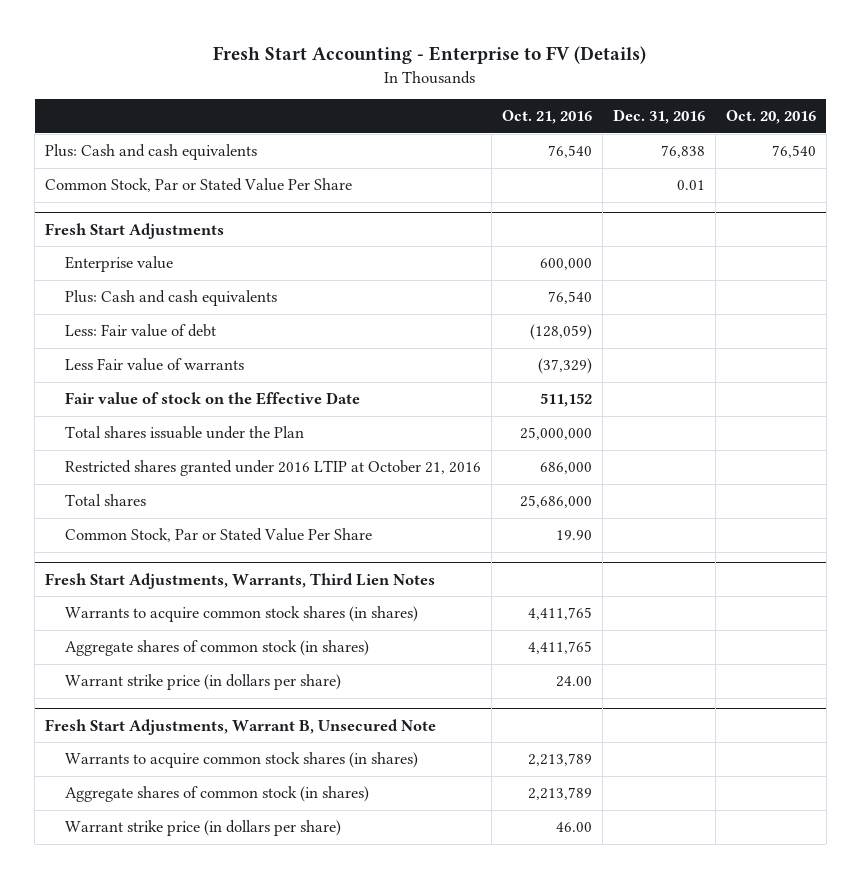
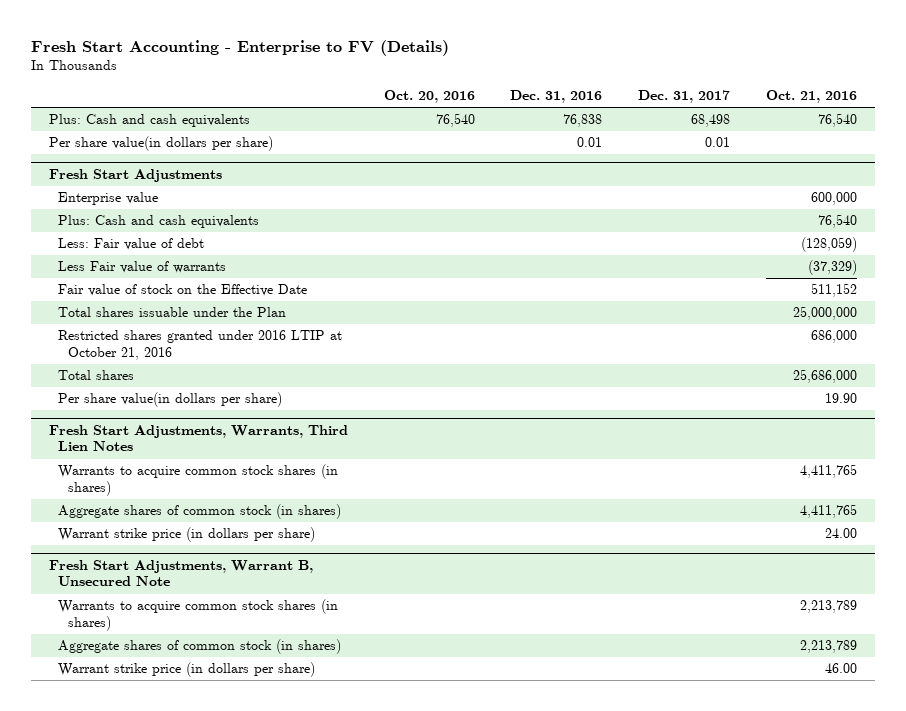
none -> [638,89,731,103] Dec. 31, 2017
[45,178,353,193] Common Stock, Par or Stated Value Per Share -> [48,136,273,152] Per share value(in dollars per share)
[64,528,372,543] Common Stock, Par or Stated Value Per Share -> [58,392,283,408] Per share value(in dollars per share)

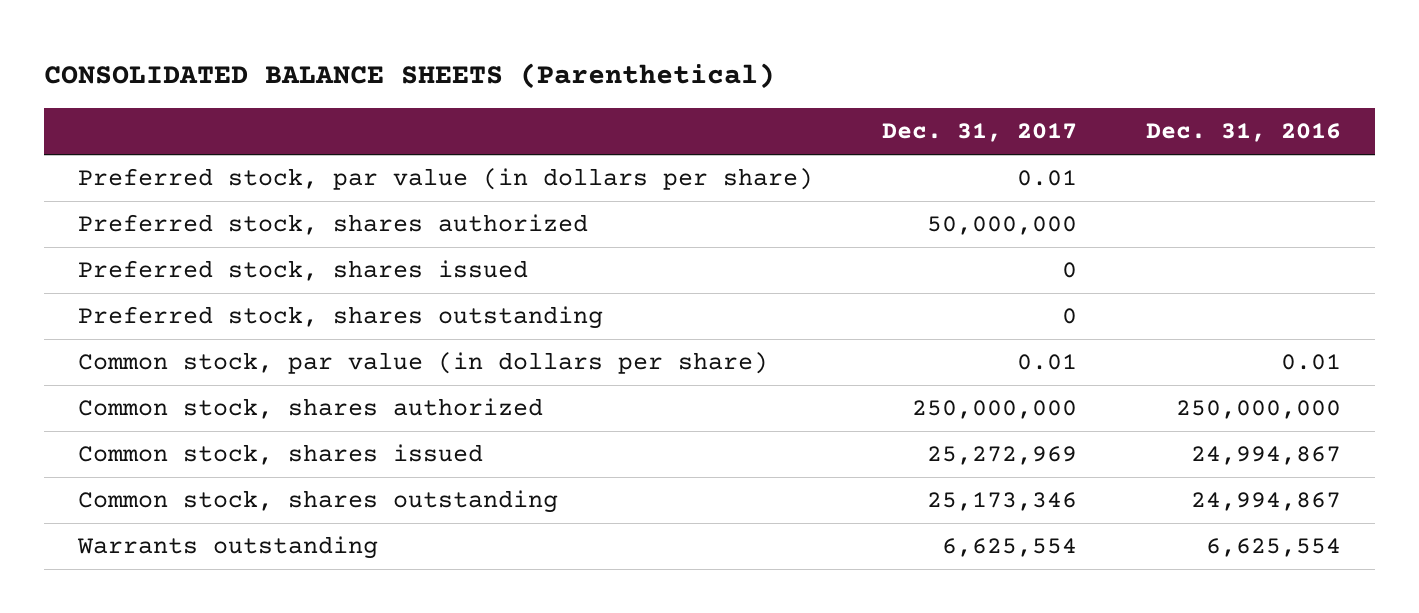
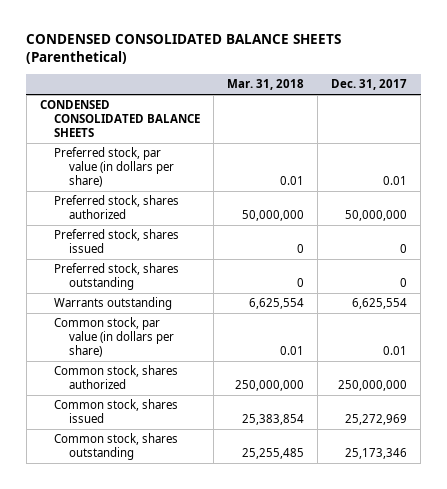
[44,62,776,89] CONSOLIDATED BALANCE SHEETS (Parenthetical) -> [26,34,342,65] CONDENSED CONSOLIDATED BALANCE SHEETS (Parenthetical)
[1145,123,1341,143] Dec. 31, 2016 -> none
none -> [227,79,305,91] Mar. 31, 2018
none -> [39,100,201,137] CONDENSED CONSOLIDATED BALANCE SHEETS
[77,536,379,560] Warrants outstanding -> [54,297,173,311] Warrants outstanding

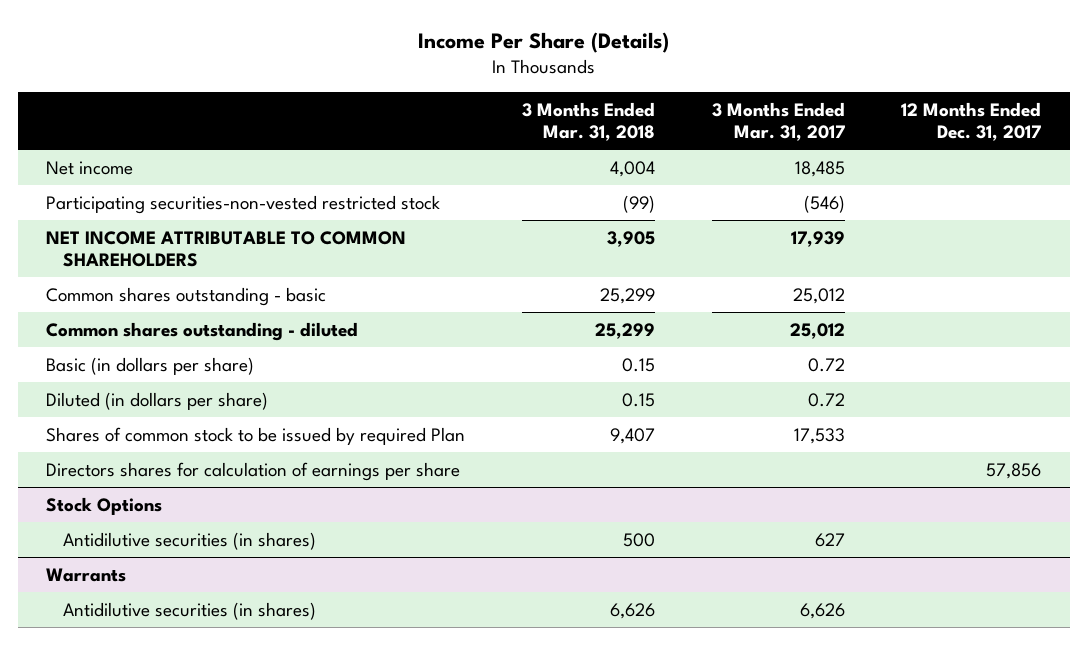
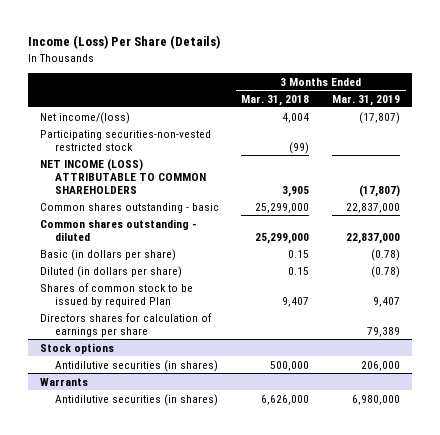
[417,31,669,53] Income Per Share (Details) -> [28,35,221,50] Income (Loss) Per Share (Details)
[711,102,845,142] 3 Months Ended Mar. 31, 2017 -> none
[901,102,1042,142] 12 Months Ended Dec. 31, 2017 -> none
none -> [332,94,401,106] Mar. 31, 2019
[46,160,134,175] Net income -> [39,111,130,124] Net income/(loss)
[46,230,407,267] NET INCOME ATTRIBUTABLE TO COMMON SHAREHOLDERS -> [39,158,206,194] NET INCOME (LOSS) ATTRIBUTABLE TO COMMON SHAREHOLDERS
[599,287,655,304] 25,299 -> [255,202,310,213] 25,299,000
[594,322,655,339] 25,299 -> [255,232,310,244] 25,299,000
[46,496,163,515] Stock Options -> [39,342,114,354] Stock options
[622,532,655,547] 500 -> [270,360,310,371] 500,000
[609,602,655,619] 6,626 -> [261,394,310,405] 6,626,000

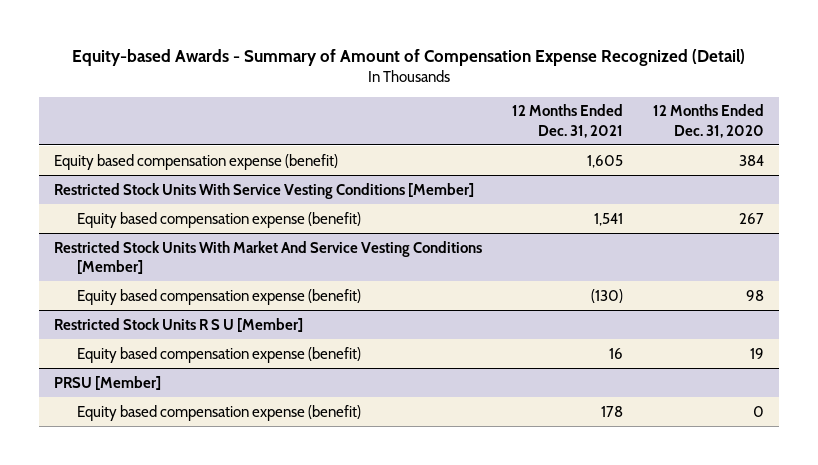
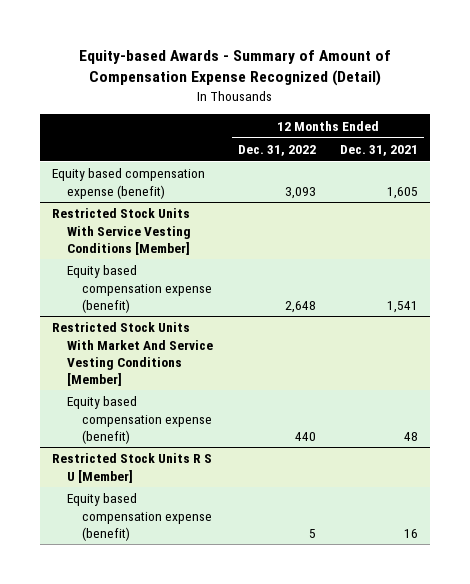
[652,104,764,138] 12 Months Ended Dec. 31, 2020 -> none
none -> [237,144,316,156] Dec. 31, 2022
[591,288,624,303] (130) -> [403,431,418,441] 48
[54,375,162,390] PRSU [Member] -> none
[76,404,361,421] Equity based compensation expense (benefit) -> none

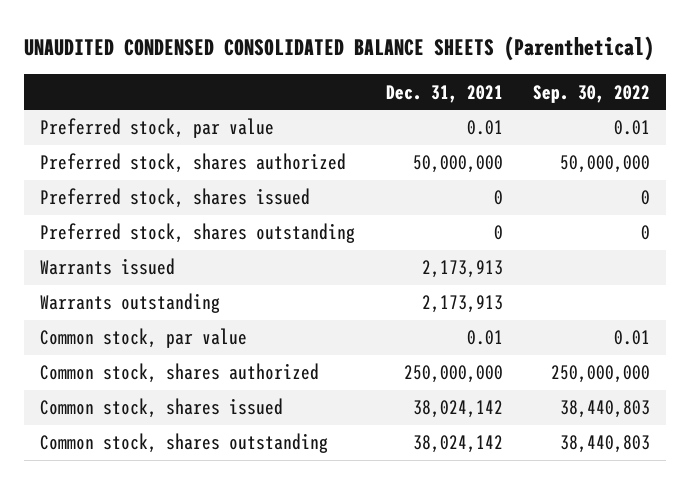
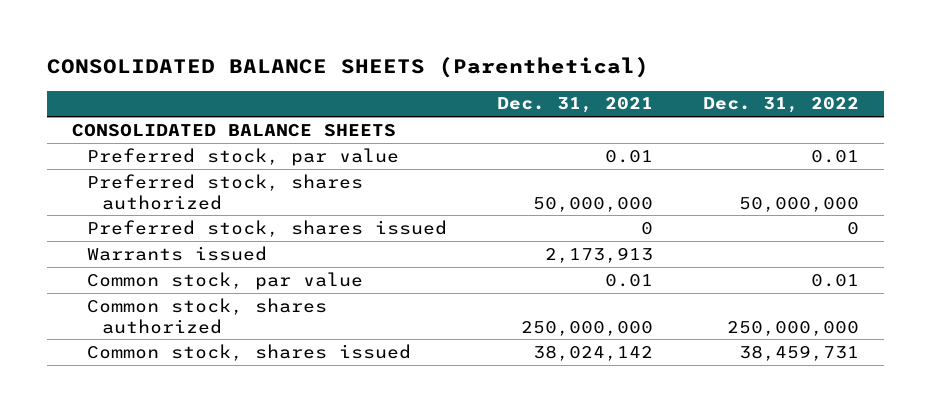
[24,35,655,61] UNAUDITED CONDENSED CONSOLIDATED BALANCE SHEETS (Parenthetical) -> [46,57,649,79] CONSOLIDATED BALANCE SHEETS (Parenthetical)
[533,84,651,103] Sep. 30, 2022 -> none
none -> [702,97,859,114] Dec. 31, 2022
none -> [71,123,396,137] CONSOLIDATED BALANCE SHEETS
[39,223,355,244] Preferred stock, shares outstanding -> none
[39,293,220,314] Warrants outstanding -> none
[39,433,328,454] Common stock, shares outstanding -> none

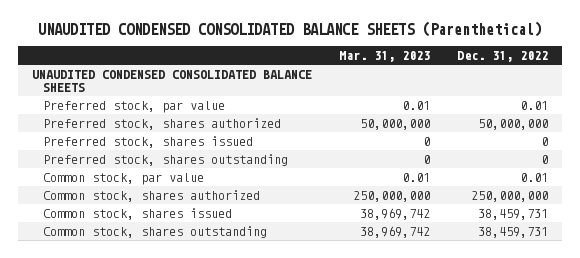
[46,57,649,79] CONSOLIDATED BALANCE SHEETS (Parenthetical) -> [38,21,543,38] UNAUDITED CONDENSED CONSOLIDATED BALANCE SHEETS (Parenthetical)
[496,97,653,114] Dec. 31, 2021 -> none
none -> [339,50,431,62] Mar. 31, 2023
[71,123,396,137] CONSOLIDATED BALANCE SHEETS -> [32,70,313,92] UNAUDITED CONDENSED CONSOLIDATED BALANCE SHEETS
[86,245,267,261] Warrants issued -> none
none -> [43,154,289,167] Preferred stock, shares outstanding
none -> [43,226,268,239] Common stock, shares outstanding

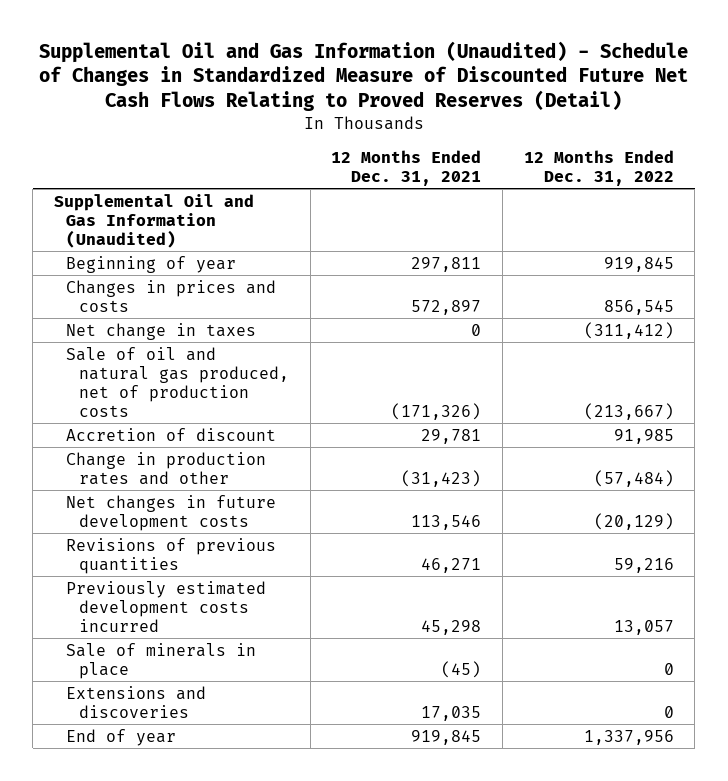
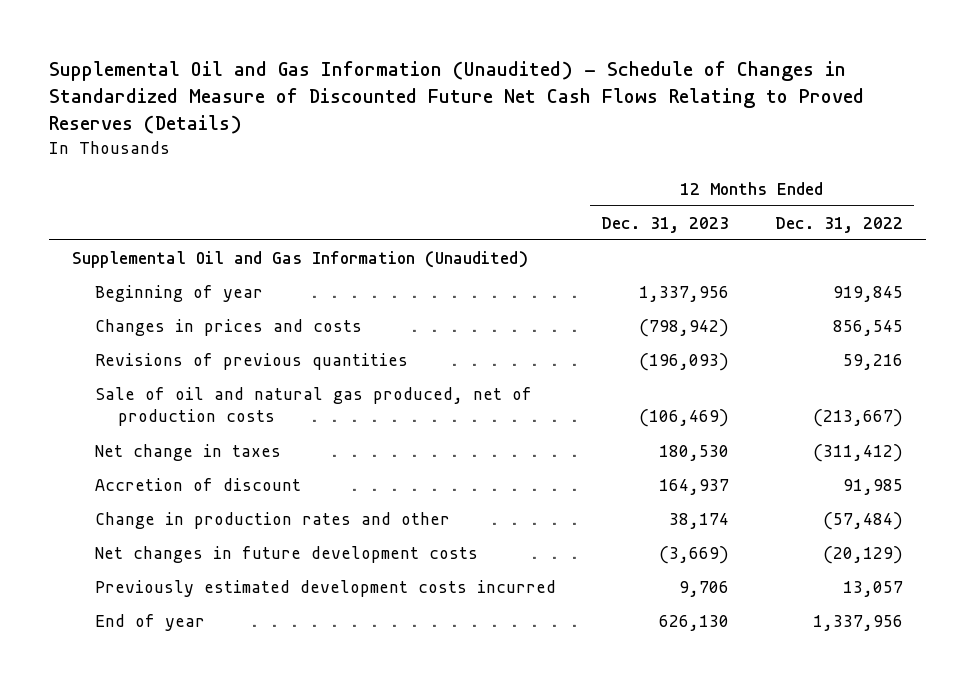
[38,40,688,112] Supplemental Oil and Gas Information (Unaudited) - Schedule of Changes in Standardized Measure of Discounted Future Net Cash Flows Relating to Proved Reserves (Detail) -> [48,60,864,135] Supplemental Oil and Gas Information (Unaudited) - Schedule of Changes in Standardized Measure of Discounted Future Net Cash Flows Relating to Proved Reserves (Details)
[331,149,482,186] 12 Months Ended Dec. 31, 2021 -> none
none -> [601,216,730,233] Dec. 31, 2023
[66,537,277,574] Revisions of previous quantities -> [94,353,408,371] Revisions of previous quantities
[66,322,257,340] Net change in taxes -> [94,444,281,462] Net change in taxes
[66,642,257,679] Sale of minerals in place -> none
[66,685,207,718] Extensions and discoveries -> none

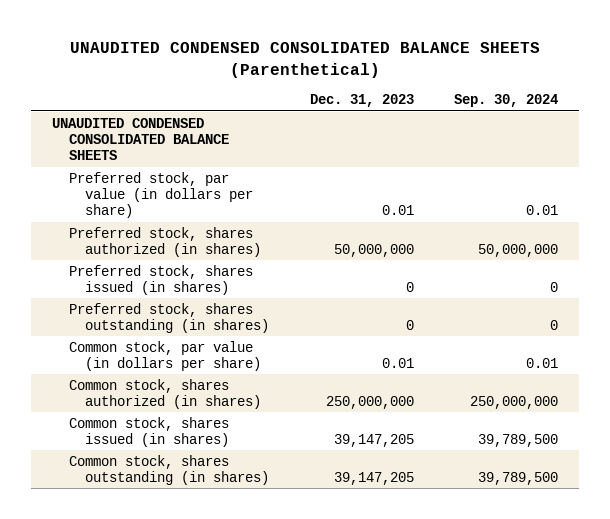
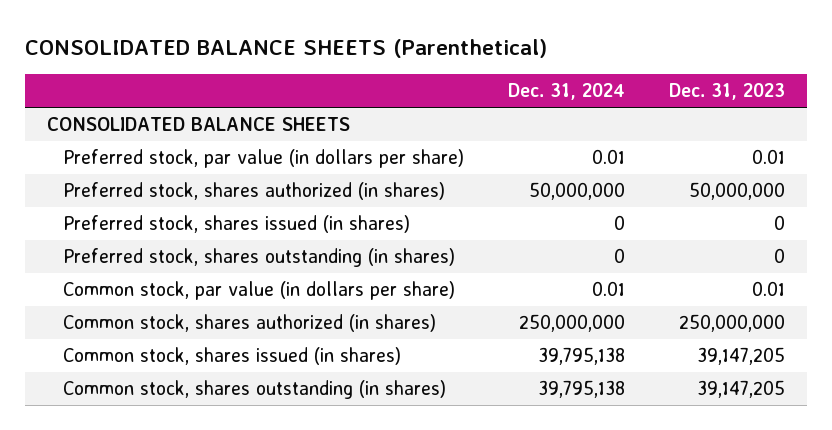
[69,42,540,78] UNAUDITED CONDENSED CONSOLIDATED BALANCE SHEETS (Parenthetical) -> [24,38,547,58] CONSOLIDATED BALANCE SHEETS (Parenthetical)
[454,94,559,108] Sep. 30, 2024 -> none
none -> [508,83,626,101] Dec. 31, 2024
[51,117,229,161] UNAUDITED CONDENSED CONSOLIDATED BALANCE SHEETS -> [46,116,350,131] CONSOLIDATED BALANCE SHEETS

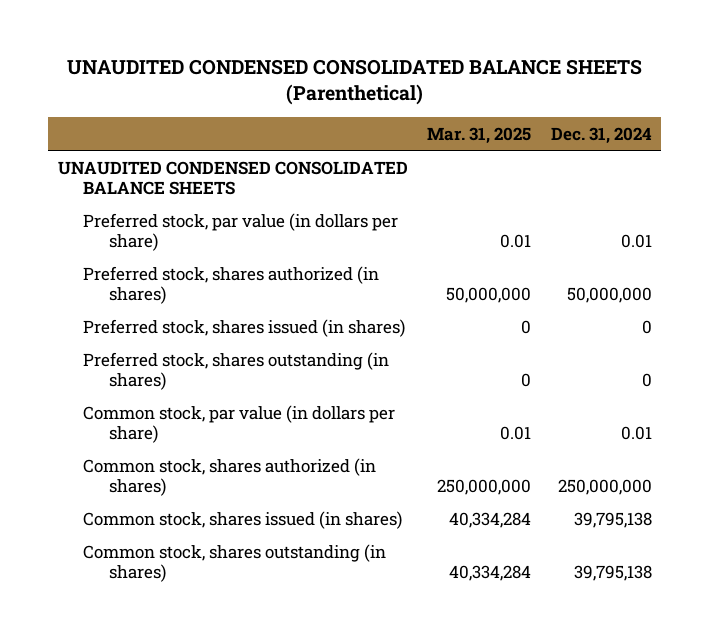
[24,38,547,58] CONSOLIDATED BALANCE SHEETS (Parenthetical) -> [66,59,642,106] UNAUDITED CONDENSED CONSOLIDATED BALANCE SHEETS (Parenthetical)
[669,83,786,101] Dec. 31, 2023 -> none
none -> [427,126,532,144] Mar. 31, 2025
[46,116,350,131] CONSOLIDATED BALANCE SHEETS -> [57,160,408,196] UNAUDITED CONDENSED CONSOLIDATED BALANCE SHEETS

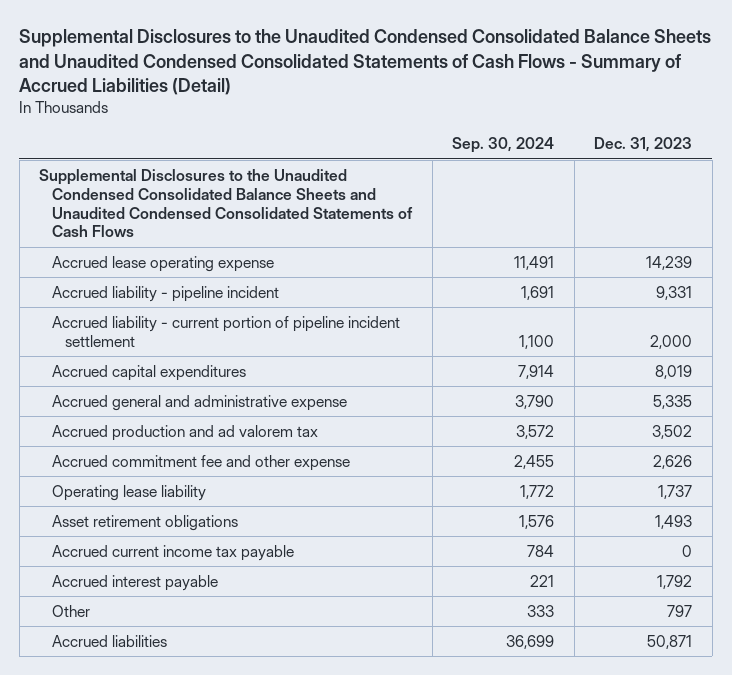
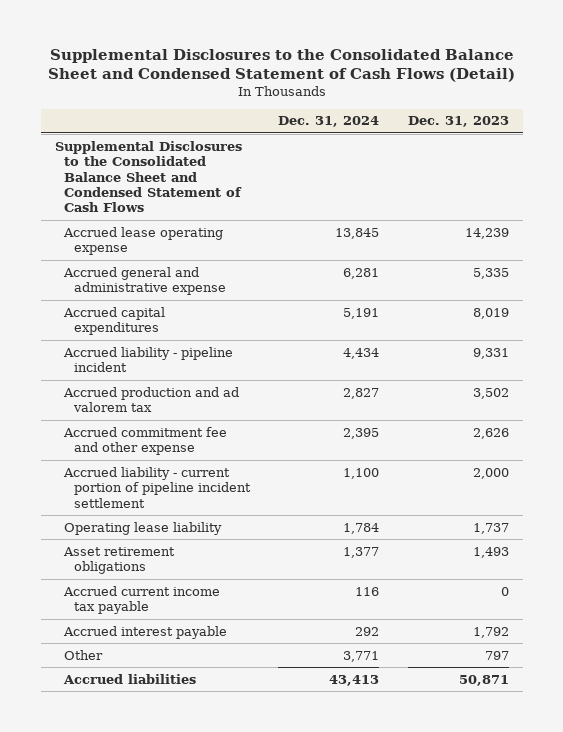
[19,29,712,95] Supplemental Disclosures to the Unaudited Condensed Consolidated Balance Sheets and Unaudited Condensed Consolidated Statements of Cash Flows - Summary of Accrued Liabilities (Detail) -> [47,49,515,83] Supplemental Disclosures to the Consolidated Balance Sheet and Condensed Statement of Cash Flows (Detail)
[452,137,555,154] Sep. 30, 2024 -> none
none -> [278,116,380,128] Dec. 31, 2024
[39,168,413,238] Supplemental Disclosures to the Unaudited Condensed Consolidated Balance Sheets and Unaudited Condensed Consolidated Statements of Cash Flows -> [54,140,243,213] Supplemental Disclosures to the Consolidated Balance Sheet and Condensed Statement of Cash Flows
[51,364,246,381] Accrued capital expenditures -> [63,306,166,336] Accrued capital expenditures
[51,285,279,302] Accrued liability - pipeline incident -> [63,346,234,373] Accrued liability - pipeline incident
[51,315,400,347] Accrued liability - current portion of pipeline incident settlement -> [63,466,252,508] Accrued liability - current portion of pipeline incident settlement

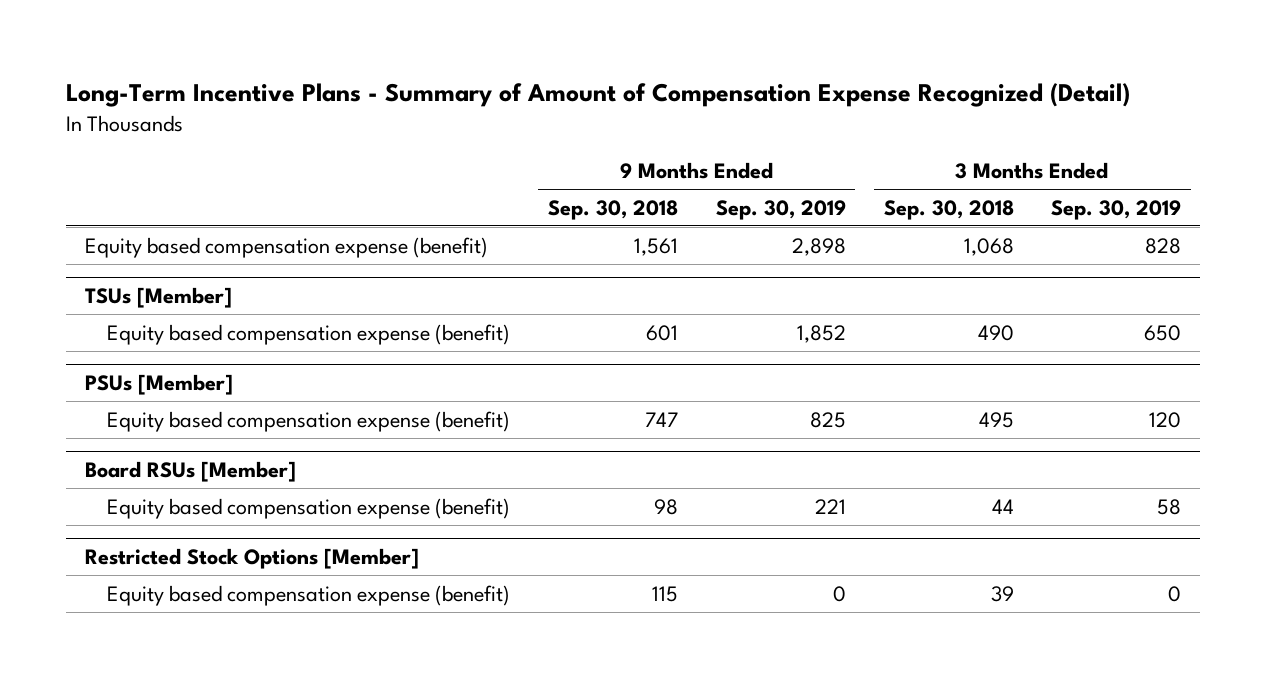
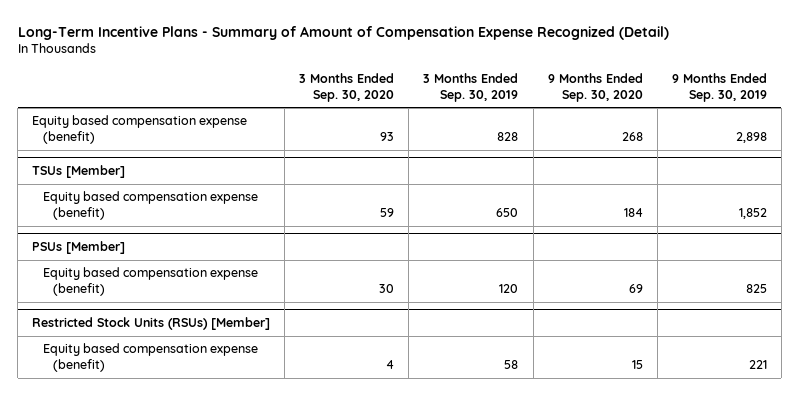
[547,199,678,220] Sep. 30, 2018 -> none
[883,199,1014,220] Sep. 30, 2018 -> none
none -> [299,72,395,102] 3 Months Ended Sep. 30, 2020
none -> [547,72,643,102] 9 Months Ended Sep. 30, 2020
[85,461,297,483] Board RSUs [Member] -> [32,317,271,331] Restricted Stock Units (RSUs) [Member]
[85,548,420,570] Restricted Stock Options [Member] -> none
[107,584,511,606] Equity based compensation expense (benefit) -> none

